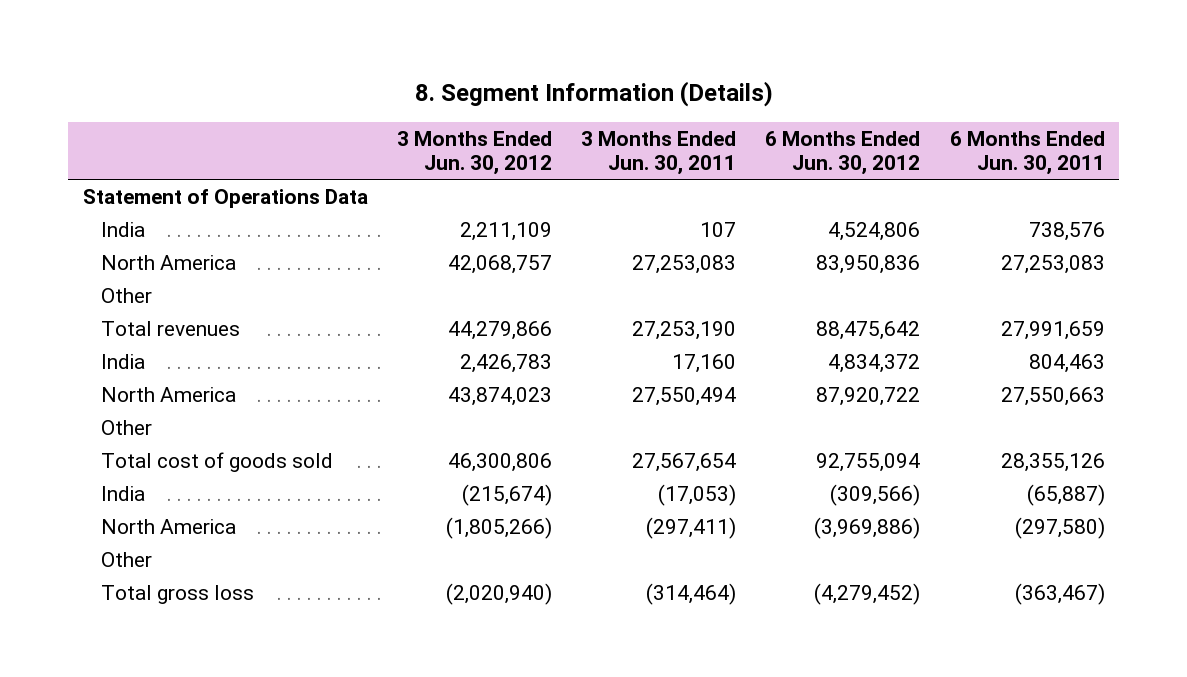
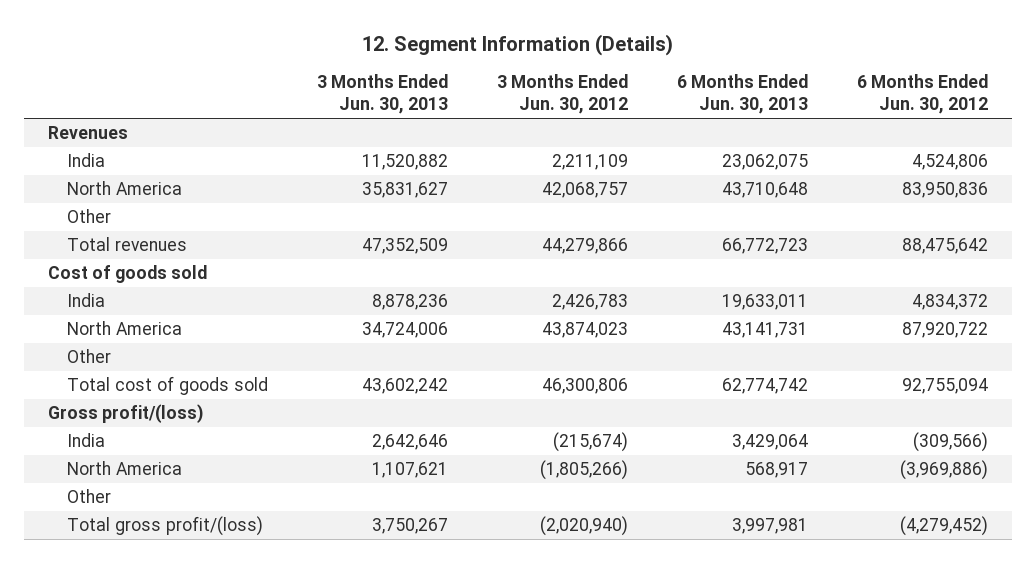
[414,80,773,107] 8. Segment Information (Details) -> [362,33,674,56] 12. Segment Information (Details)
[581,130,737,176] 3 Months Ended Jun. 30, 2011 -> none
[949,130,1105,176] 6 Months Ended Jun. 30, 2011 -> none
none -> [317,74,449,115] 3 Months Ended Jun. 30, 2013
none -> [676,74,808,115] 6 Months Ended Jun. 30, 2013
[82,188,368,208] Statement of Operations Data -> none
none -> [48,126,129,140] Revenues
none -> [48,265,208,284] Cost of goods sold
none -> [48,404,205,424] Gross profit/(loss)
[101,584,255,604] Total gross loss -> [67,516,264,537] Total gross profit/(loss)

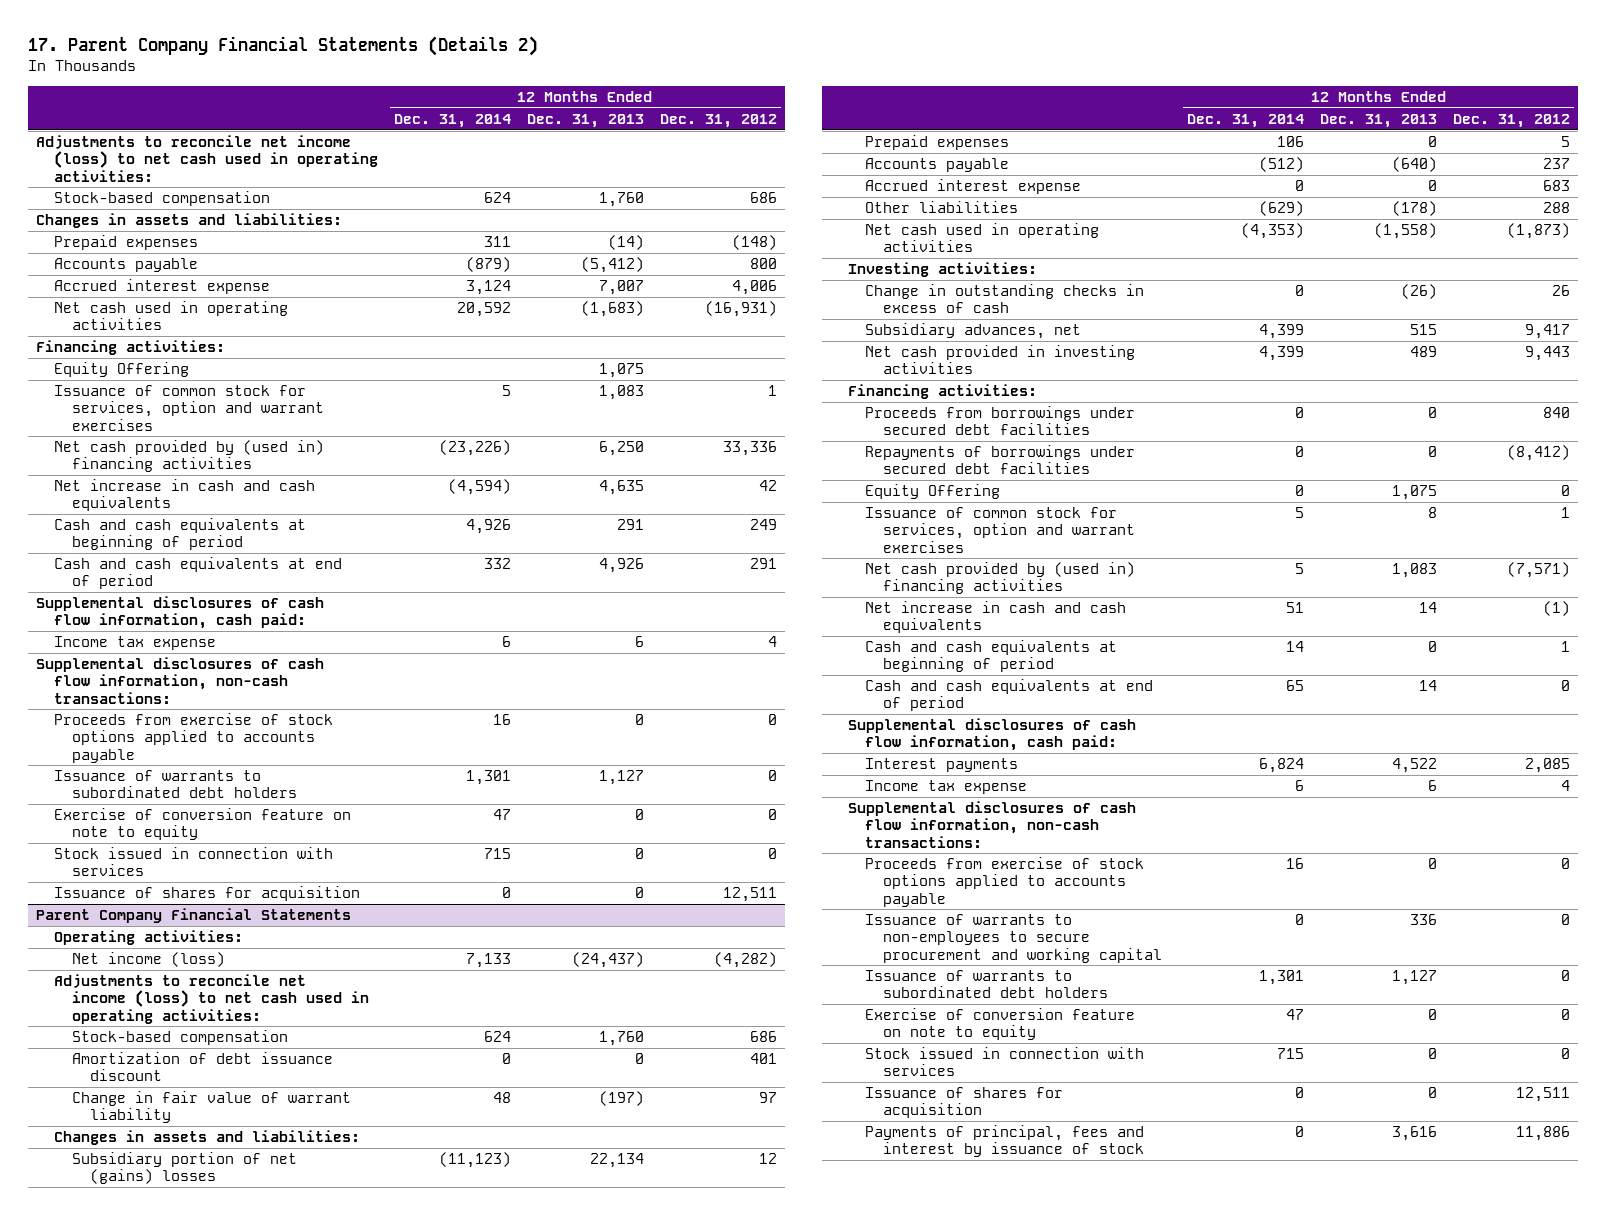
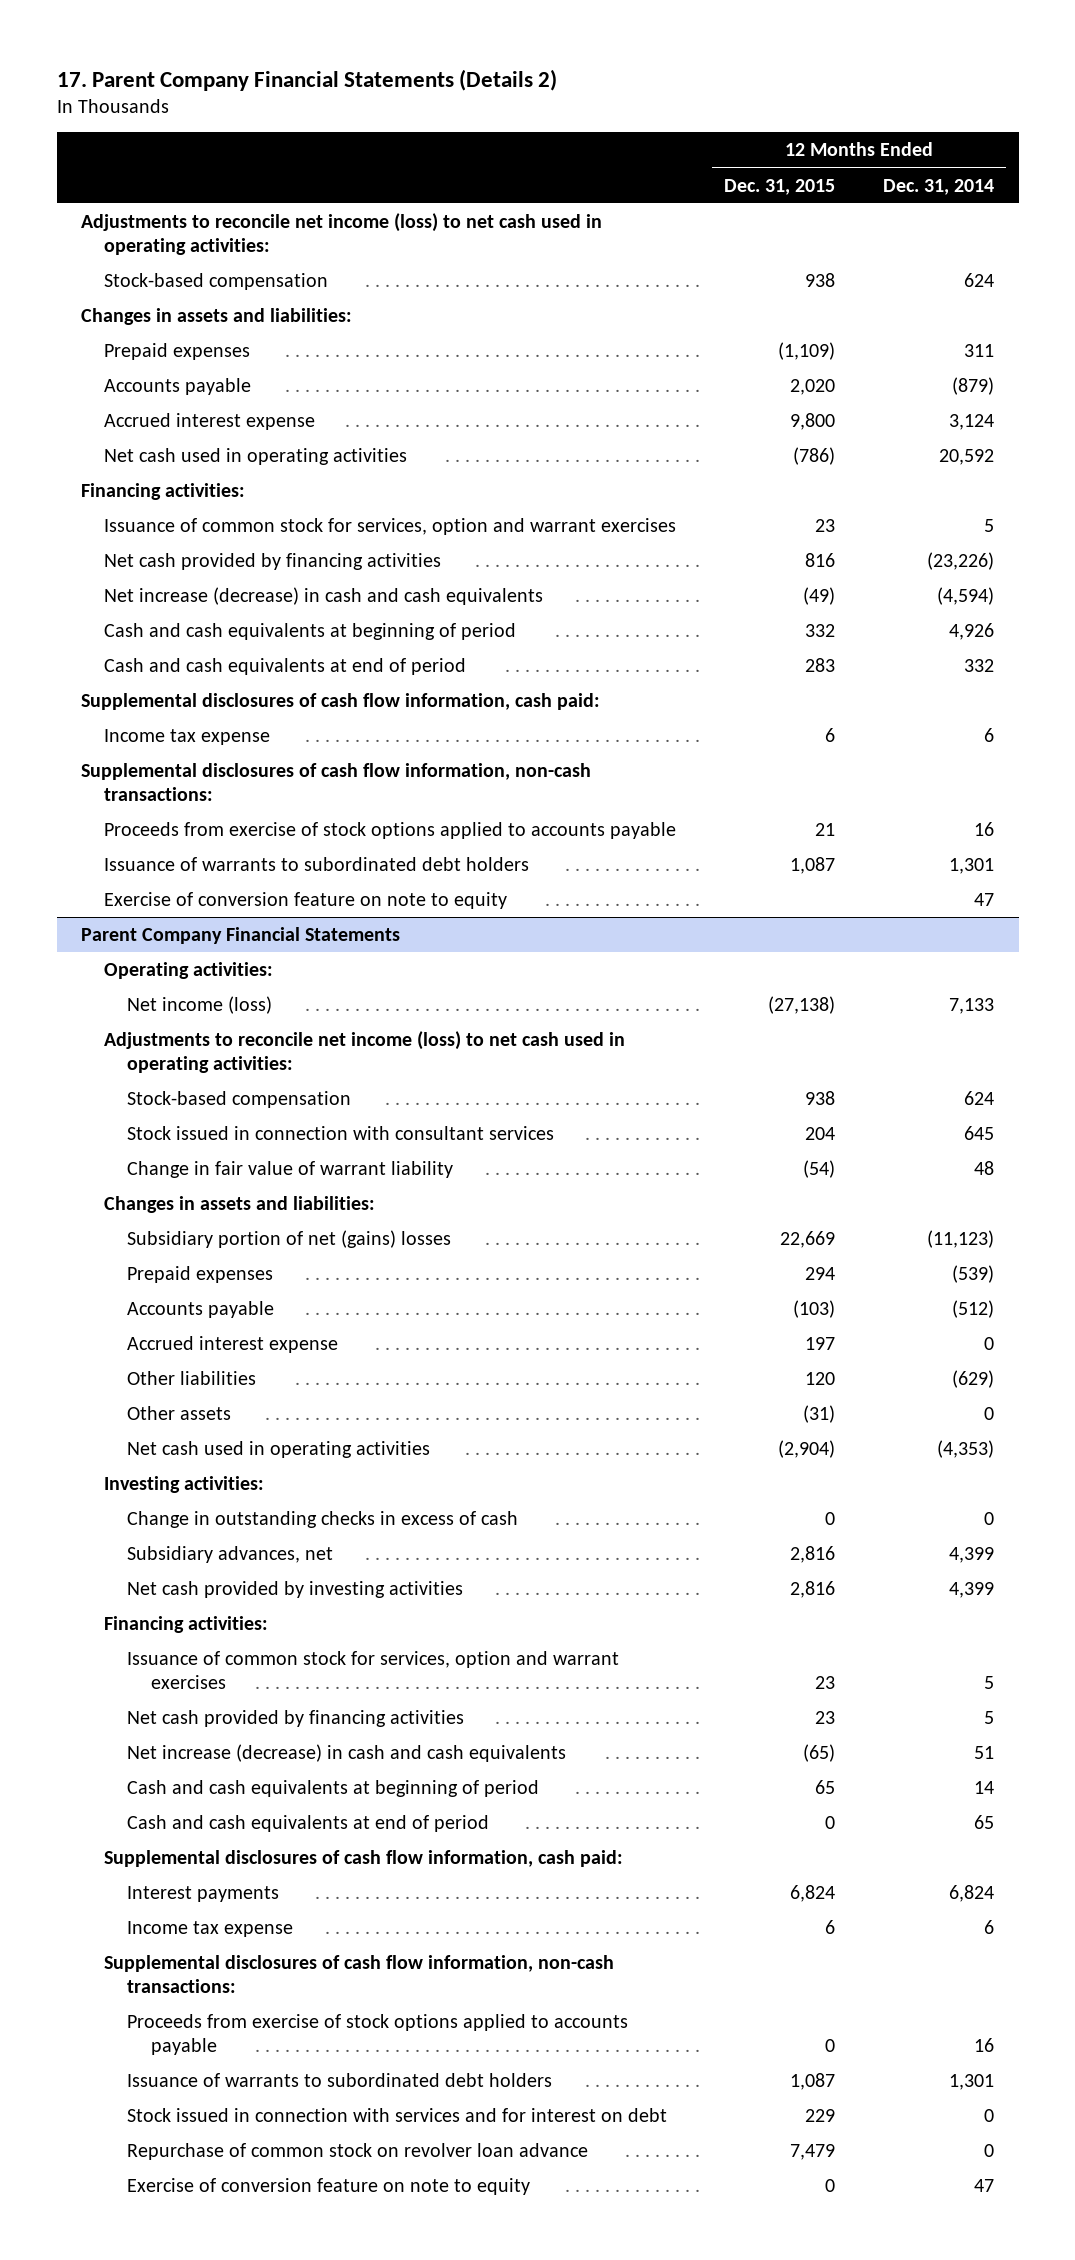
[526,114,644,129] Dec. 31, 2013 -> none
[659,114,777,129] Dec. 31, 2012 -> none
none -> [724,178,836,195] Dec. 31, 2015
[53,362,189,378] Equity Offering -> none
[53,440,324,473] Net cash provided by (used in) financing activities -> [104,552,442,570] Net cash provided by financing activities
[53,479,315,512] Net increase in cash and cash equivalents -> [104,586,544,605] Net increase (decrease) in cash and cash equivalents
[53,847,333,877] Stock issued in connection with services -> none
[53,886,360,902] Issuance of shares for acquisition -> none
[71,1052,333,1082] Amortization of debt issuance discount -> none
none -> [127,1125,555,1140] Stock issued in connection with consultant services
[1277,136,1305,148] 106 -> [952,1264,995,1283] (539)
none -> [127,1405,232,1420] Other assets
[865,345,1136,375] Net cash provided in investing activities -> [127,1580,464,1598] Net cash provided by investing activities
[865,406,1136,436] Proceeds from borrowings under secured debt facilities -> none
[865,445,1136,475] Repayments of borrowings under secured debt facilities -> none
[865,484,1001,500] Equity Offering -> none
[865,562,1136,595] Net cash provided by (used in) financing activities -> [127,1709,465,1727] Net cash provided by financing activities
[865,601,1127,634] Net increase in cash and cash equivalents -> [127,1743,567,1762] Net increase (decrease) in cash and cash equivalents
[865,914,1163,963] Issuance of warrants to non-employees to secure procurement and working capital -> none
none -> [127,2107,668,2122] Stock issued in connection with services and for interest on debt
none -> [127,2142,589,2160] Repurchase of common stock on revolver loan advance
[865,1047,1145,1077] Stock issued in connection with services -> none
[865,1087,1064,1119] Issuance of shares for acquisition -> none
[865,1125,1145,1158] Payments of principal, fees and interest by issuance of stock -> none

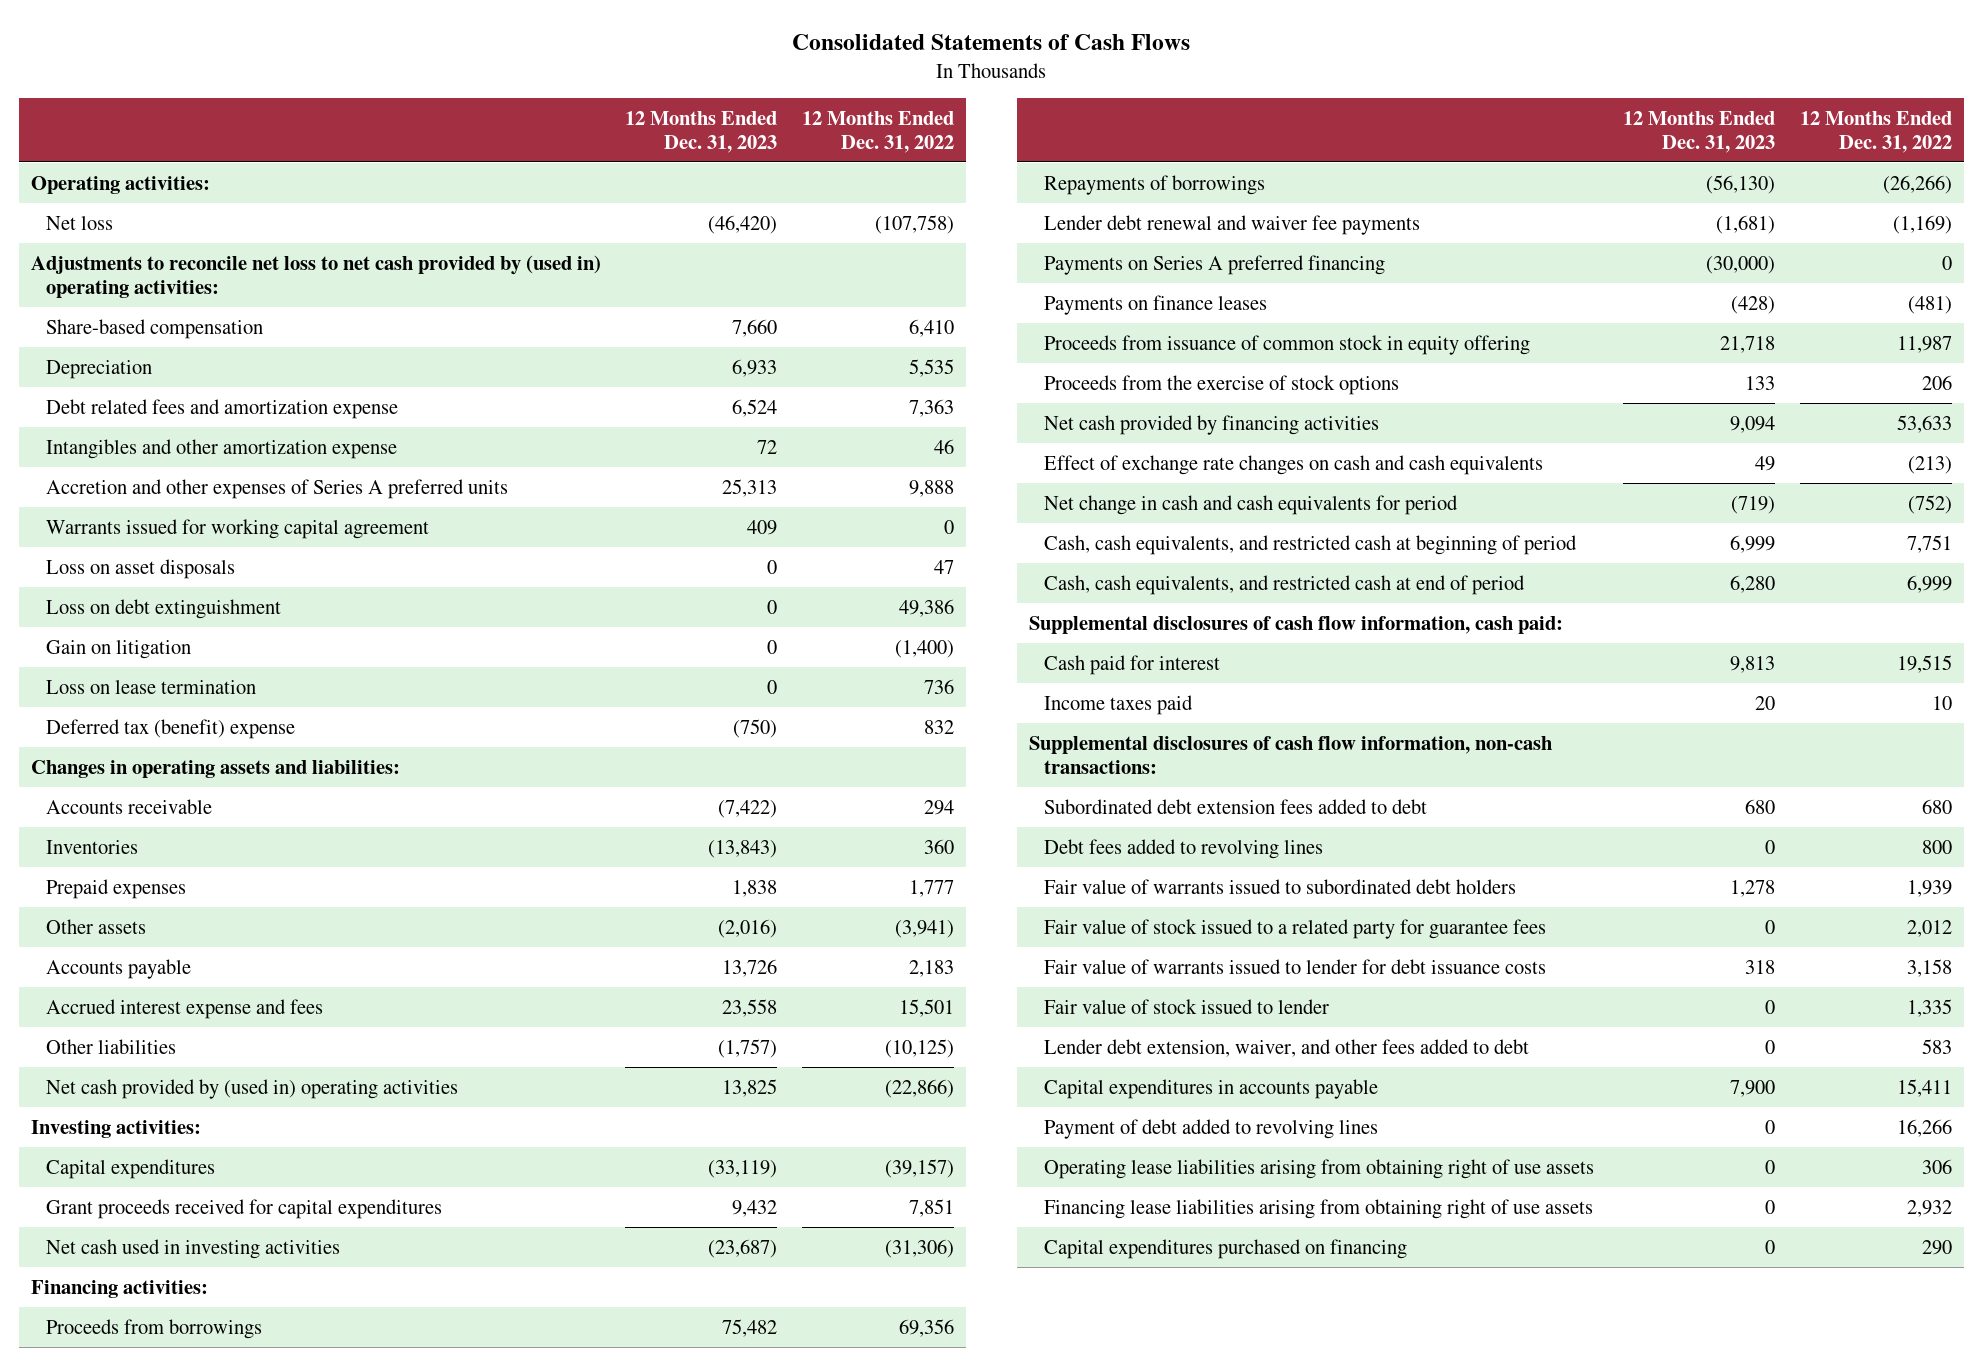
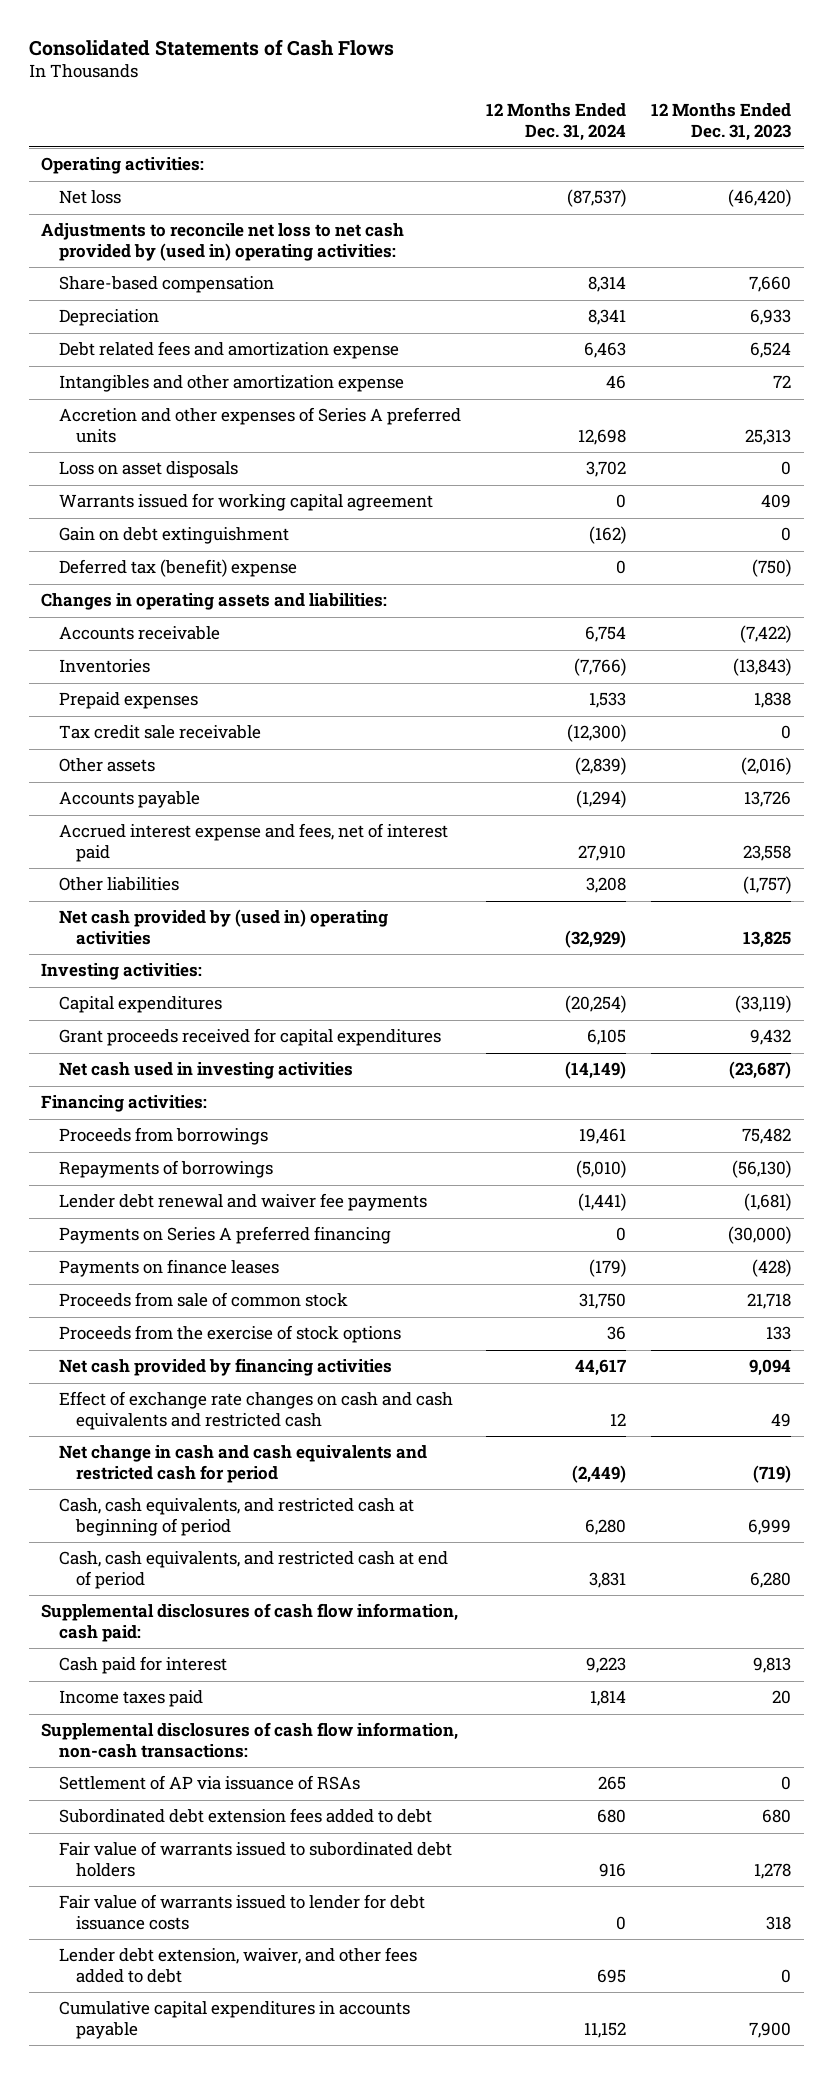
[801,110,954,153] 12 Months Ended Dec. 31, 2022 -> none
none -> [485,103,626,141] 12 Months Ended Dec. 31, 2024
[46,639,192,659] Gain on litigation -> none
[46,679,257,694] Loss on lease termination -> none
[46,518,430,539] Warrants issued for working capital agreement -> [58,493,433,512] Warrants issued for working capital agreement
[46,598,282,619] Loss on debt extinguishment -> [58,527,289,545] Gain on debt extinguishment
none -> [58,725,261,740] Tax credit sale receivable
[46,998,324,1019] Accrued interest expense and fees -> [58,823,448,862] Accrued interest expense and fees, net of interest paid
[1044,334,1531,355] Proceeds from issuance of common stock in equity offering -> [58,1292,348,1308] Proceeds from sale of common stock
[1044,454,1544,475] Effect of exchange rate changes on cash and cash equivalents -> [58,1391,453,1430] Effect of exchange rate changes on cash and cash equivalents and restricted cash
[1044,494,1459,515] Net change in cash and cash equivalents for period -> [58,1445,427,1483] Net change in cash and cash equivalents and restricted cash for period
none -> [58,1775,360,1791] Settlement of AP via issuance of RSAs
[1044,838,1324,859] Debt fees added to revolving lines -> none
[1044,918,1547,939] Fair value of stock issued to a related party for guarantee fees -> none
[1044,998,1330,1014] Fair value of stock issued to lender -> none
[1044,1118,1379,1139] Payment of debt added to revolving lines -> none
[1044,1158,1595,1179] Operating lease liabilities arising from obtaining right of use assets -> none
[1044,1198,1594,1219] Financing lease liabilities arising from obtaining right of use assets -> none
[1044,1238,1408,1259] Capital expenditures purchased on financing -> none
[1044,1078,1379,1099] Capital expenditures in accounts payable -> [58,2001,410,2039] Cumulative capital expenditures in accounts payable

